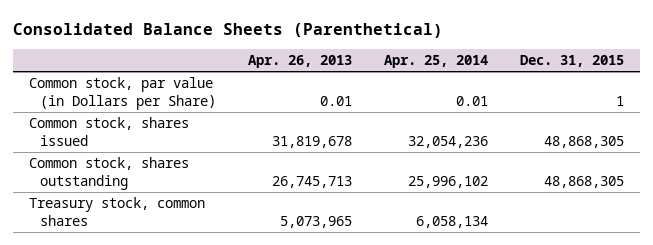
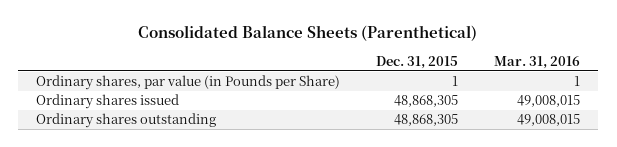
[248,55,353,69] Apr. 26, 2013 -> none
[383,55,488,69] Apr. 25, 2014 -> none
none -> [494,55,581,69] Mar. 31, 2016
[29,197,206,226] Treasury stock, common shares -> none
[29,77,217,110] Common stock, par value (in Dollars per Share) -> [36,75,341,91] Ordinary shares, par value (in Pounds per Share)
[29,117,190,146] Common stock, shares issued -> [36,94,180,110] Ordinary shares issued
[29,157,190,190] Common stock, shares outstanding -> [36,113,217,129] Ordinary shares outstanding

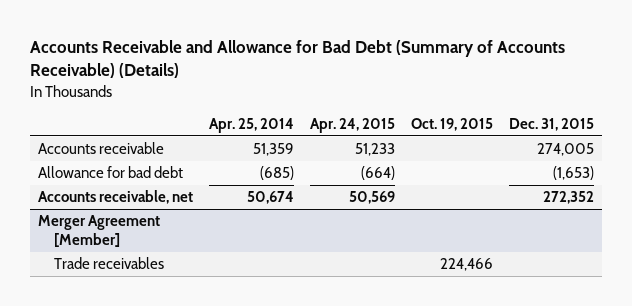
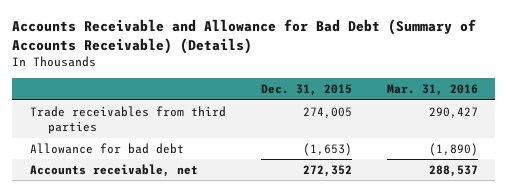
[208,117,294,133] Apr. 25, 2014 -> none
[309,117,395,133] Apr. 24, 2015 -> none
[410,117,493,131] Oct. 19, 2015 -> none
none -> [386,84,478,97] Mar. 31, 2016
[37,142,164,155] Accounts receivable -> [29,105,226,135] Trade receivables from third parties
[37,215,160,248] Merger Agreement [Member] -> none
[54,257,165,270] Trade receivables -> none

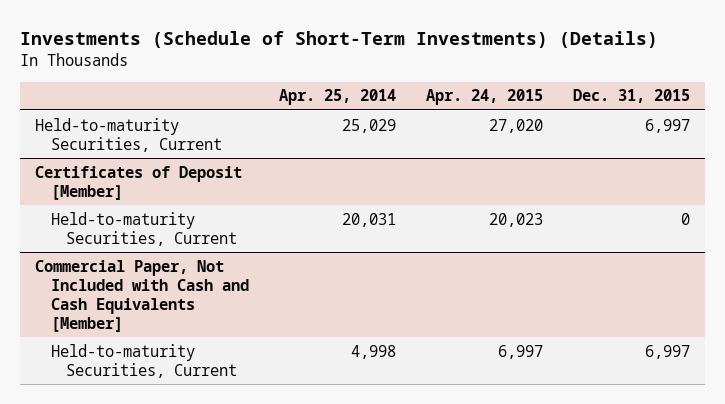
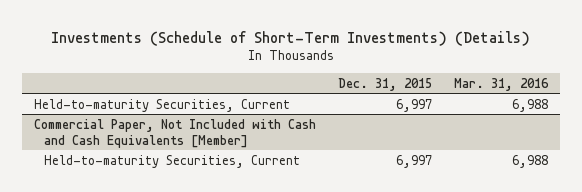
[278,89,396,106] Apr. 25, 2014 -> none
[425,89,543,106] Apr. 24, 2015 -> none
none -> [454,77,550,91] Mar. 31, 2016
[35,165,243,200] Certificates of Deposit [Member] -> none
[50,211,237,246] Held-to-maturity Securities, Current -> none

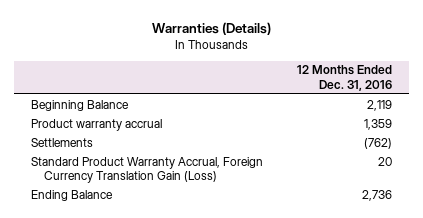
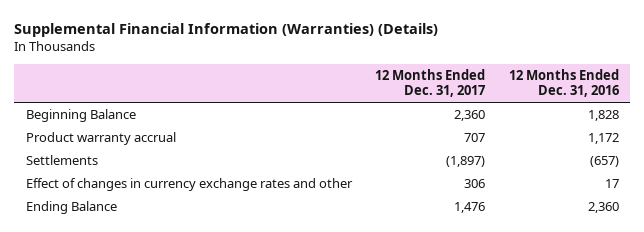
[151,21,271,35] Warranties (Details) -> [13,22,438,37] Supplemental Financial Information (Warranties) (Details)
none -> [375,68,486,97] 12 Months Ended Dec. 31, 2017
[31,156,264,184] Standard Product Warranty Accrual, Foreign Currency Translation Gain (Loss) -> none
[366,99,392,111] 2,119 -> [587,110,619,122] 1,828
[363,118,392,130] 1,359 -> [587,133,619,145] 1,172
[363,137,392,149] (762) -> [589,156,619,168] (657)
none -> [25,178,353,192] Effect of changes in currency exchange rates and other
[361,189,392,201] 2,736 -> [587,202,619,214] 2,360

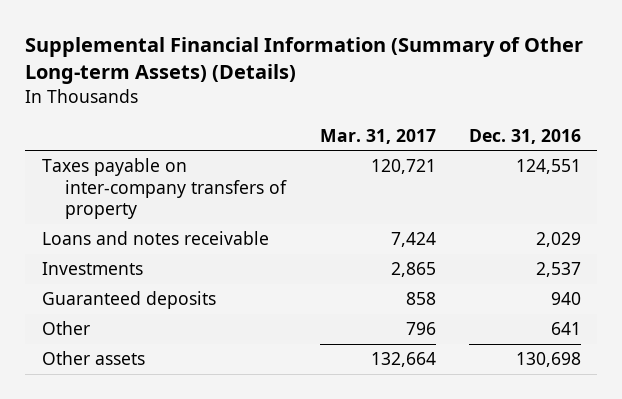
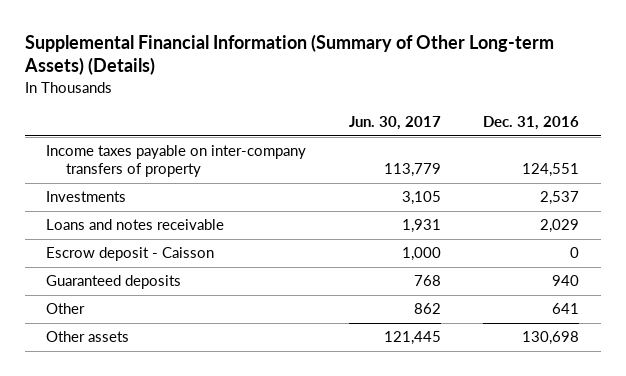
[319,128,436,144] Mar. 31, 2017 -> none
none -> [348,116,441,131] Jun. 30, 2017
[41,158,288,220] Taxes payable on inter-company transfers of property -> [46,145,307,178] Income taxes payable on inter-company transfers of property
[41,231,269,246] Loans and notes receivable -> [46,219,225,231] Loans and notes receivable
none -> [46,247,215,262] Escrow deposit - Caisson

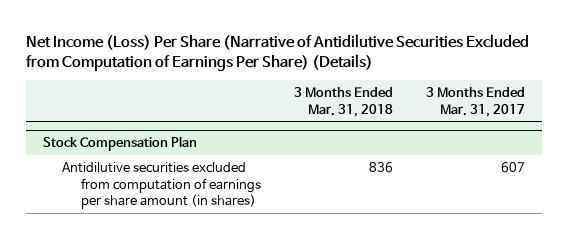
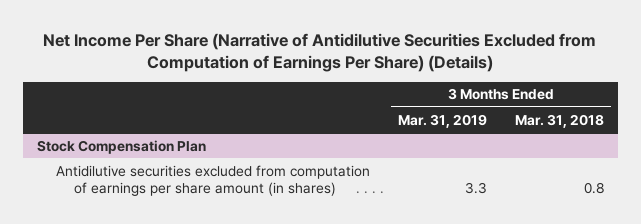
[26,33,530,72] Net Income (Loss) Per Share (Narrative of Antidilutive Securities Excluded from Computation of Earnings Per Share) (Details) -> [43,32,597,72] Net Income Per Share (Narrative of Antidilutive Securities Excluded from Computation of Earnings Per Share) (Details)
[426,86,526,117] 3 Months Ended Mar. 31, 2017 -> none
none -> [397,113,487,128] Mar. 31, 2019
[369,161,394,173] 836 -> [583,182,604,195] 0.8

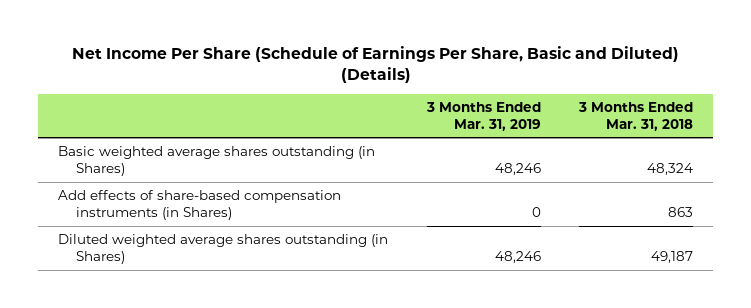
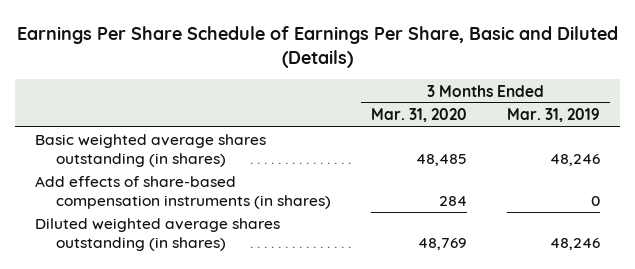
[71,46,679,84] Net Income Per Share (Schedule of Earnings Per Share, Basic and Diluted) (Details) -> [16,25,618,68] Earnings Per Share Schedule of Earnings Per Share, Basic and Diluted (Details)
[578,101,694,131] 3 Months Ended Mar. 31, 2018 -> none
none -> [371,108,468,123] Mar. 31, 2020
[57,145,375,177] Basic weighted average shares outstanding (in Shares) -> [35,134,267,167] Basic weighted average shares outstanding (in shares)
[57,189,341,221] Add effects of share-based compensation instruments (in Shares) -> [35,176,332,209] Add effects of share-based compensation instruments (in shares)
[57,233,388,265] Diluted weighted average shares outstanding (in Shares) -> [35,218,281,251] Diluted weighted average shares outstanding (in shares)

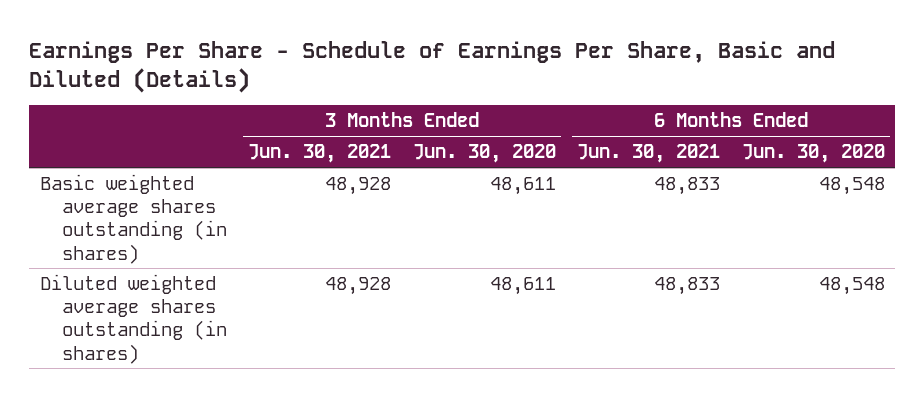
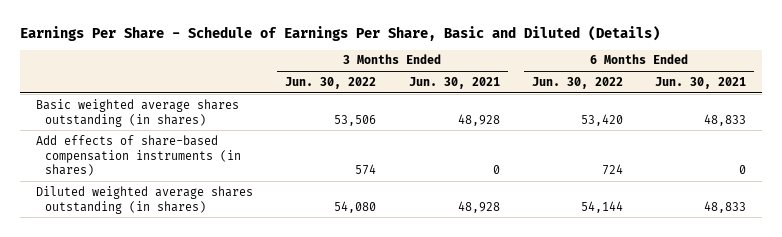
[412,144,556,164] Jun. 30, 2020 -> none
[741,144,885,164] Jun. 30, 2020 -> none
none -> [285,77,377,90] Jun. 30, 2022
none -> [531,77,623,90] Jun. 30, 2022
none -> [36,134,242,177] Add effects of share-based compensation instruments (in shares)

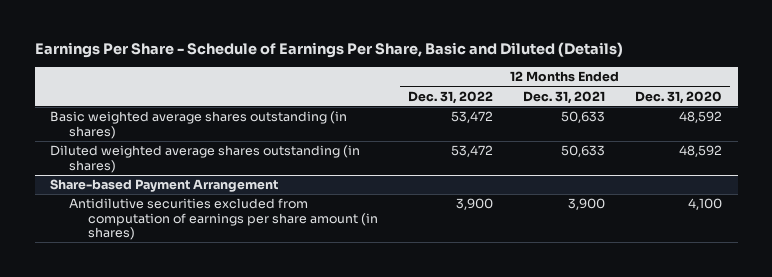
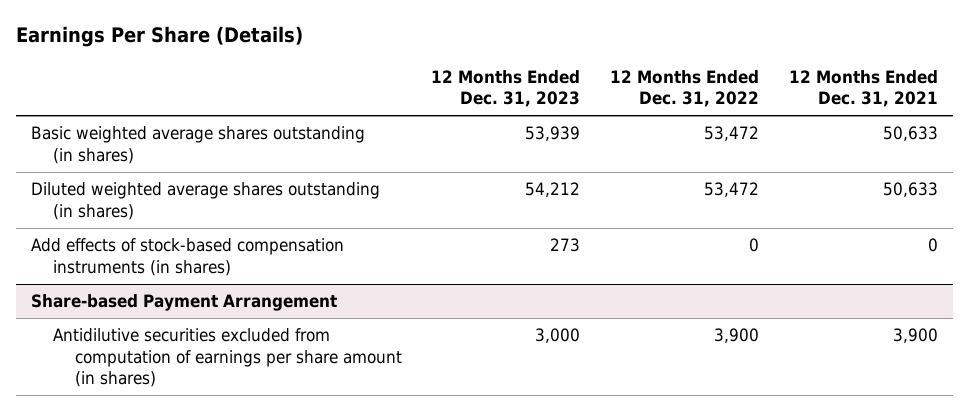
[34,42,623,59] Earnings Per Share - Schedule of Earnings Per Share, Basic and Diluted (Details) -> [16,26,304,48] Earnings Per Share (Details)
[635,90,723,104] Dec. 31, 2020 -> none
none -> [431,69,581,108] 12 Months Ended Dec. 31, 2023
none -> [30,238,344,276] Add effects of stock-based compensation instruments (in shares)

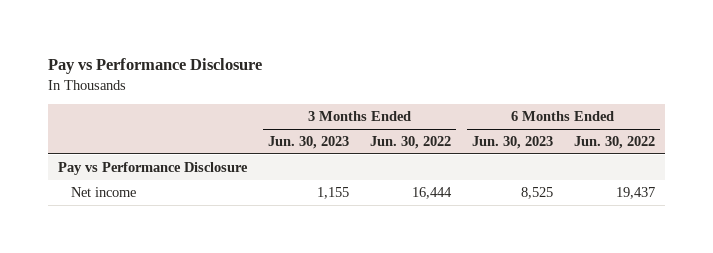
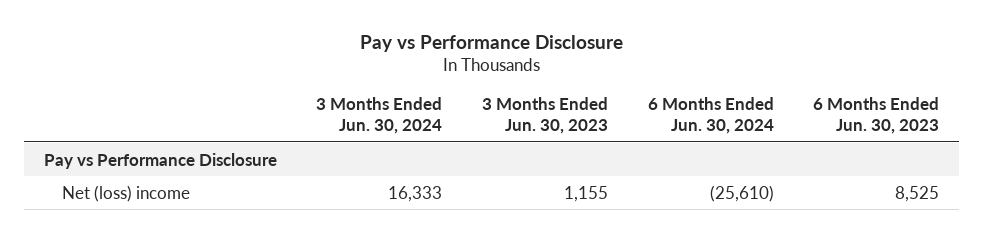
[370,136,452,150] Jun. 30, 2022 -> none
[573,136,655,150] Jun. 30, 2022 -> none
none -> [316,97,443,135] 3 Months Ended Jun. 30, 2024
none -> [647,97,774,135] 6 Months Ended Jun. 30, 2024
[71,187,137,198] Net income -> [61,184,190,202] Net (loss) income

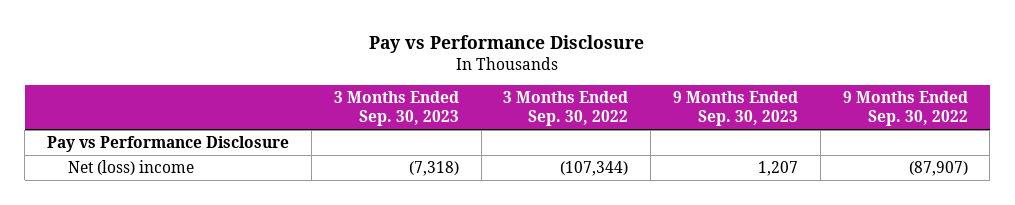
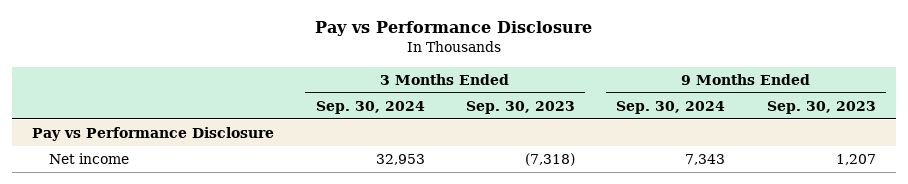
[503,90,629,127] 3 Months Ended Sep. 30, 2022 -> none
[842,90,968,127] 9 Months Ended Sep. 30, 2022 -> none
none -> [315,100,425,114] Sep. 30, 2024
none -> [616,100,726,114] Sep. 30, 2024
[68,159,195,175] Net (loss) income -> [48,153,129,165] Net income

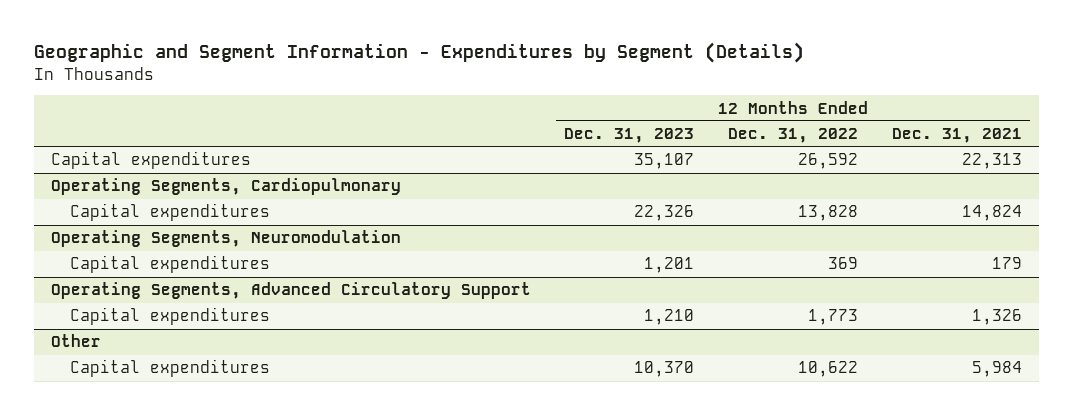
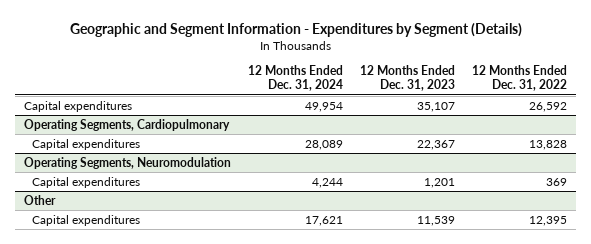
[891,128,1022,144] Dec. 31, 2021 -> none
none -> [247,65,343,92] 12 Months Ended Dec. 31, 2024
[634,205,695,222] 22,326 -> [417,139,456,150] 22,367
[50,282,531,300] Operating Segments, Advanced Circulatory Support -> none
[70,307,271,326] Capital expenditures -> none
[634,361,695,378] 10,370 -> [417,215,456,226] 11,539
[798,361,859,378] 10,622 -> [529,215,568,226] 12,395

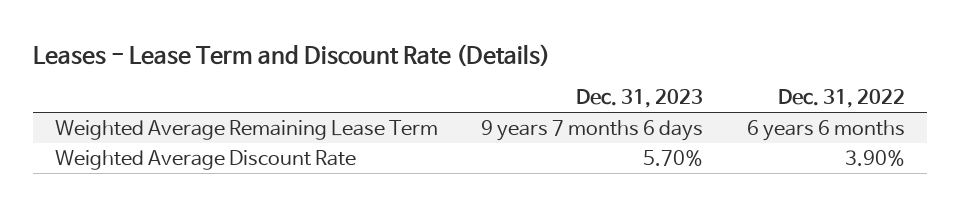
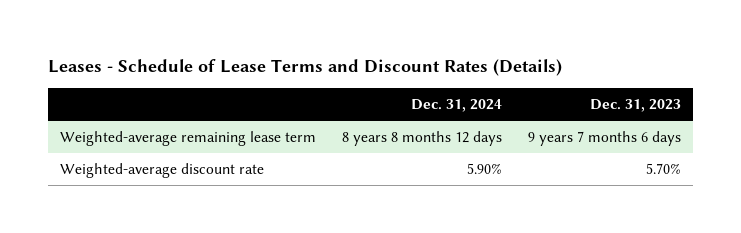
[32,43,550,67] Leases - Lease Term and Discount Rate (Details) -> [47,59,562,77] Leases - Schedule of Lease Terms and Discount Rates (Details)
[777,89,905,109] Dec. 31, 2022 -> none
none -> [411,99,503,113] Dec. 31, 2024
[54,119,438,140] Weighted Average Remaining Lease Term -> [60,131,317,147] Weighted-average remaining lease term
[54,149,356,170] Weighted Average Discount Rate -> [60,163,265,179] Weighted-average discount rate

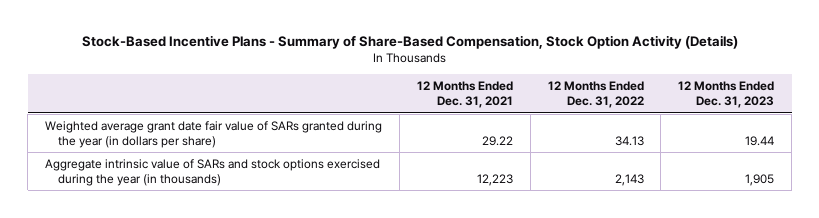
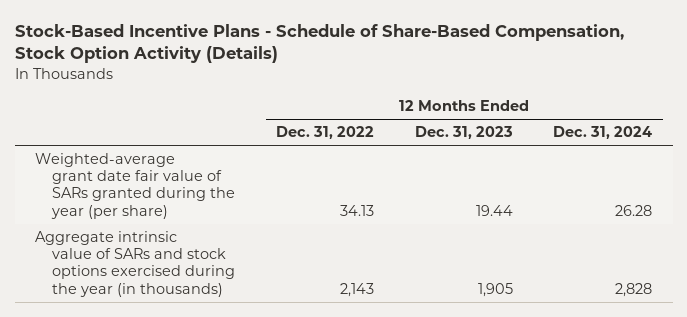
[81,35,738,50] Stock-Based Incentive Plans - Summary of Share-Based Compensation, Stock Option Activity (Details) -> [14,23,624,64] Stock-Based Incentive Plans - Schedule of Share-Based Compensation, Stock Option Activity (Details)
[416,81,513,109] 12 Months Ended Dec. 31, 2021 -> none
none -> [553,126,653,140] Dec. 31, 2024
[45,121,383,148] Weighted average grant date fair value of SARs granted during the year (in dollars per share) -> [34,153,235,219] Weighted-average grant date fair value of SARs granted during the year (per share)

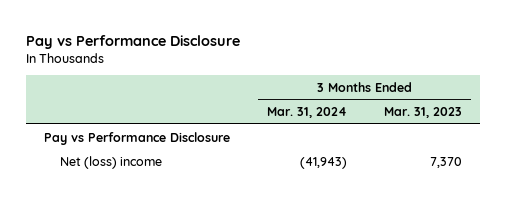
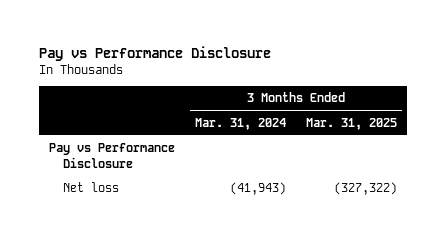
[383,107,462,119] Mar. 31, 2023 -> none
none -> [305,117,397,130] Mar. 31, 2025
[59,155,162,169] Net (loss) income -> [62,182,119,193] Net loss

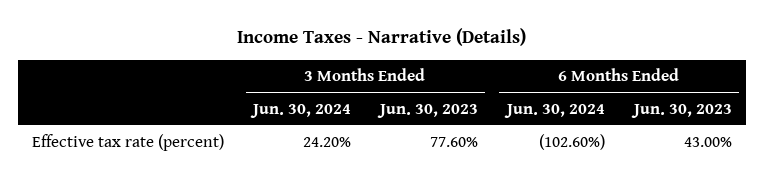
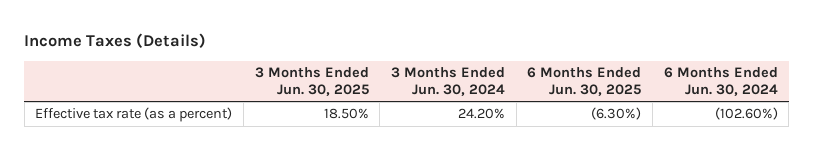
[236,28,526,47] Income Taxes - Narrative (Details) -> [24,33,207,49] Income Taxes (Details)
[376,103,478,118] Jun. 30, 2023 -> none
[630,103,732,118] Jun. 30, 2023 -> none
none -> [254,67,369,96] 3 Months Ended Jun. 30, 2025
none -> [527,67,642,96] 6 Months Ended Jun. 30, 2025
[32,134,225,152] Effective tax rate (percent) -> [35,107,233,123] Effective tax rate (as a percent)

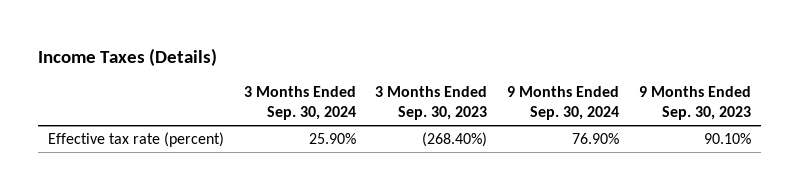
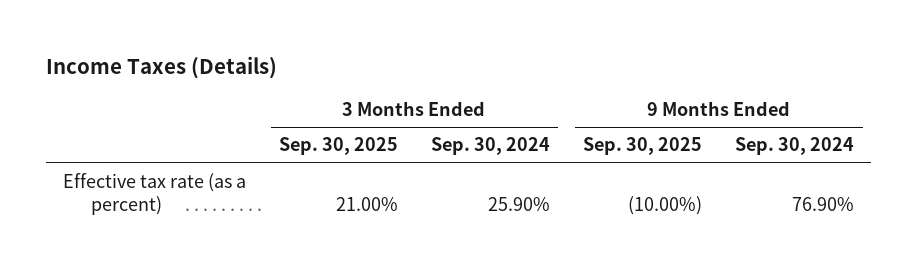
[375,86,488,121] 3 Months Ended Sep. 30, 2023 -> none
[638,86,751,121] 9 Months Ended Sep. 30, 2023 -> none
none -> [278,137,398,156] Sep. 30, 2025
none -> [583,137,703,156] Sep. 30, 2025
[47,132,224,148] Effective tax rate (percent) -> [62,173,246,215] Effective tax rate (as a percent)

